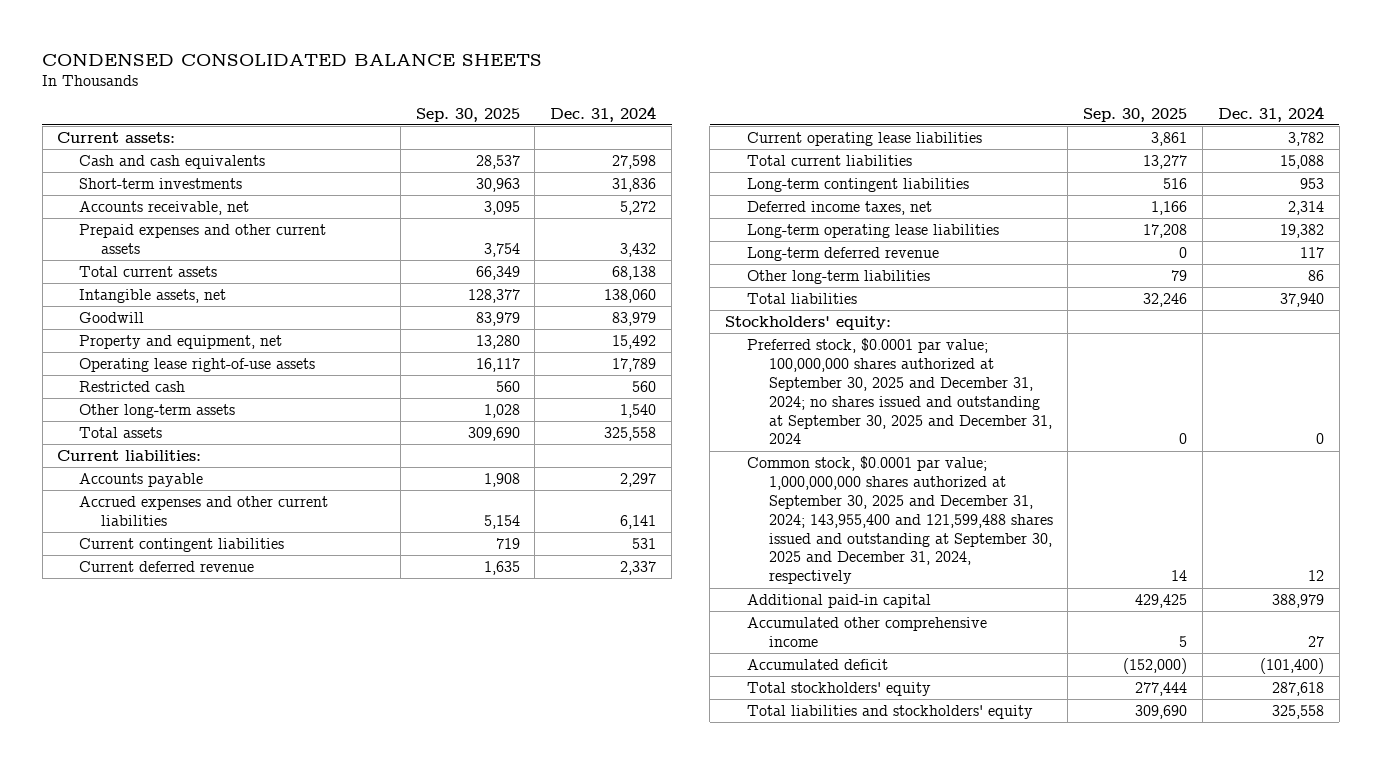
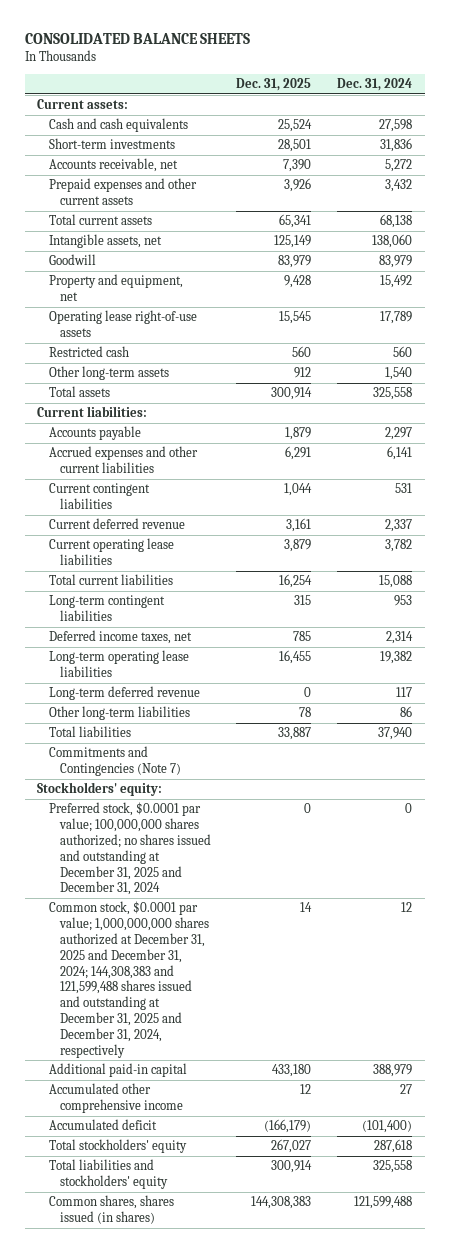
[42,52,543,66] CONDENSED CONSOLIDATED BALANCE SHEETS -> [24,33,250,45] CONSOLIDATED BALANCE SHEETS
[415,107,520,122] Sep. 30, 2025 -> none
none -> [236,77,312,91] Dec. 31, 2025
none -> [48,746,181,777] Commitments and Contingencies (Note 7)
[746,337,1052,445] Preferred stock, $0.0001 par value; 100,000,000 shares authorized at September 30, 2025 and December 31, 2024; no shares issued and outstanding at September 30, 2025 and December 31, 2024 -> [48,802,211,896] Preferred stock, $0.0001 par value; 100,000,000 shares authorized; no shares issued and outstanding at December 31, 2025 and December 31, 2024
[746,455,1053,585] Common stock, $0.0001 par value; 1,000,000,000 shares authorized at September 30, 2025 and December 31, 2024; 143,955,400 and 121,599,488 shares issued and outstanding at September 30, 2025 and December 31, 2024, respectively -> [48,901,209,1058] Common stock, $0.0001 par value; 1,000,000,000 shares authorized at December 31, 2025 and December 31, 2024; 144,308,383 and 121,599,488 shares issued and outstanding at December 31, 2025 and December 31, 2024, respectively
none -> [48,1195,174,1225] Common shares, shares issued (in shares)

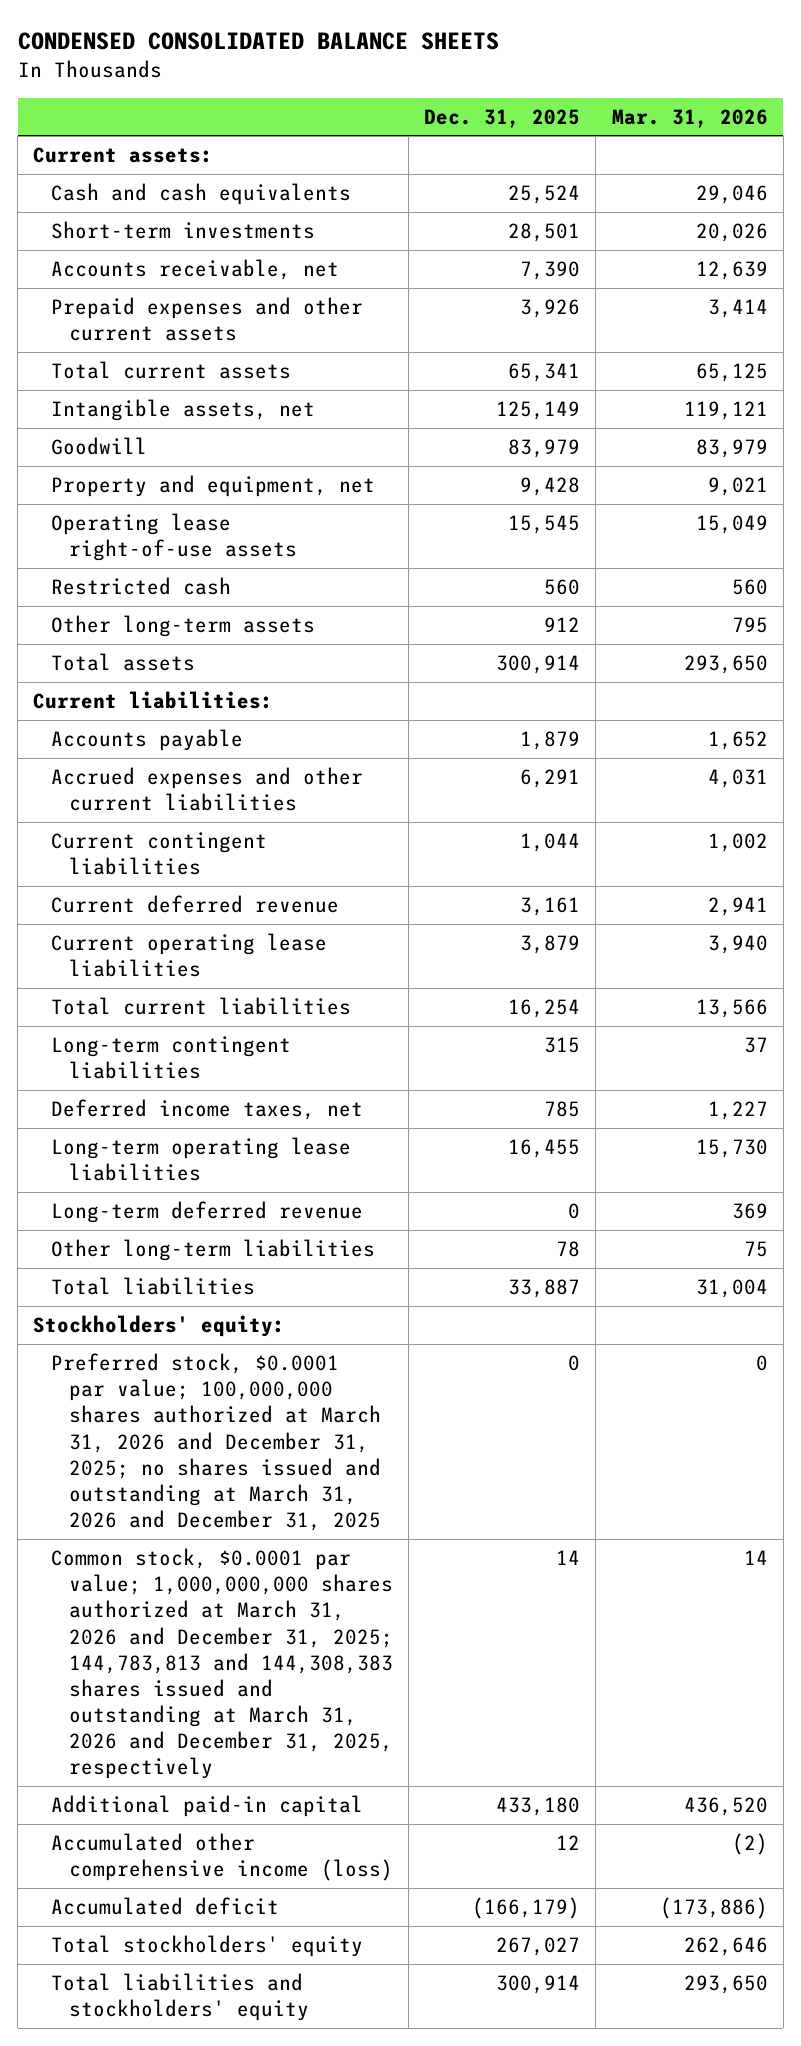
[24,33,250,45] CONSOLIDATED BALANCE SHEETS -> [17,32,499,51] CONDENSED CONSOLIDATED BALANCE SHEETS
[336,77,412,91] Dec. 31, 2024 -> none
none -> [611,108,768,128] Mar. 31, 2026
[48,746,181,777] Commitments and Contingencies (Note 7) -> none
[48,802,211,896] Preferred stock, $0.0001 par value; 100,000,000 shares authorized; no shares issued and outstanding at December 31, 2025 and December 31, 2024 -> [51,1353,381,1532] Preferred stock, $0.0001 par value; 100,000,000 shares authorized at March 31, 2026 and December 31, 2025; no shares issued and outstanding at March 31, 2026 and December 31, 2025
[48,901,209,1058] Common stock, $0.0001 par value; 1,000,000,000 shares authorized at December 31, 2025 and December 31, 2024; 144,308,383 and 121,599,488 shares issued and outstanding at December 31, 2025 and December 31, 2024, respectively -> [51,1548,393,1780] Common stock, $0.0001 par value; 1,000,000,000 shares authorized at March 31, 2026 and December 31, 2025; 144,783,813 and 144,308,383 shares issued and outstanding at March 31, 2026 and December 31, 2025, respectively
[48,1083,183,1114] Accumulated other comprehensive income -> [51,1833,393,1882] Accumulated other comprehensive income (loss)
[48,1195,174,1225] Common shares, shares issued (in shares) -> none

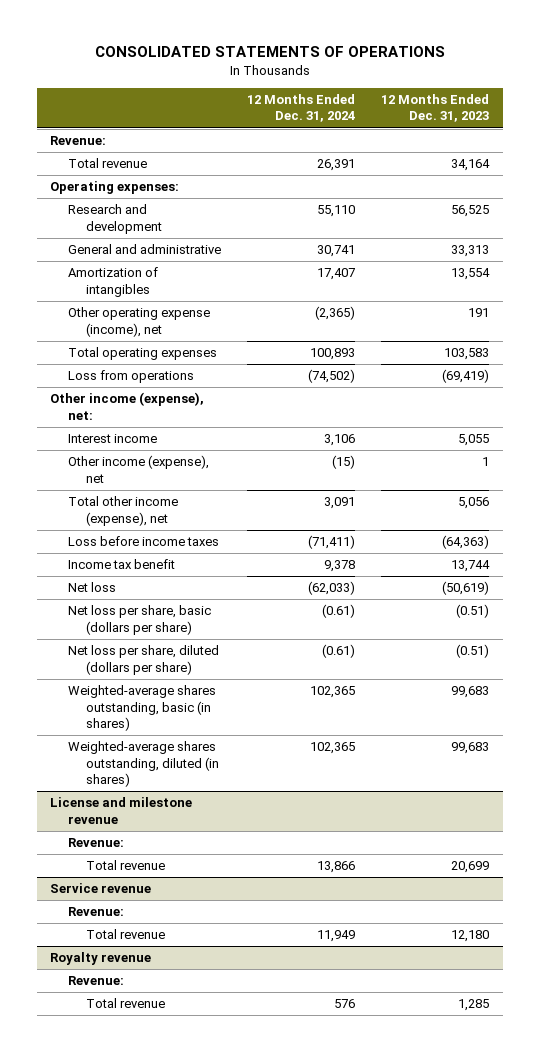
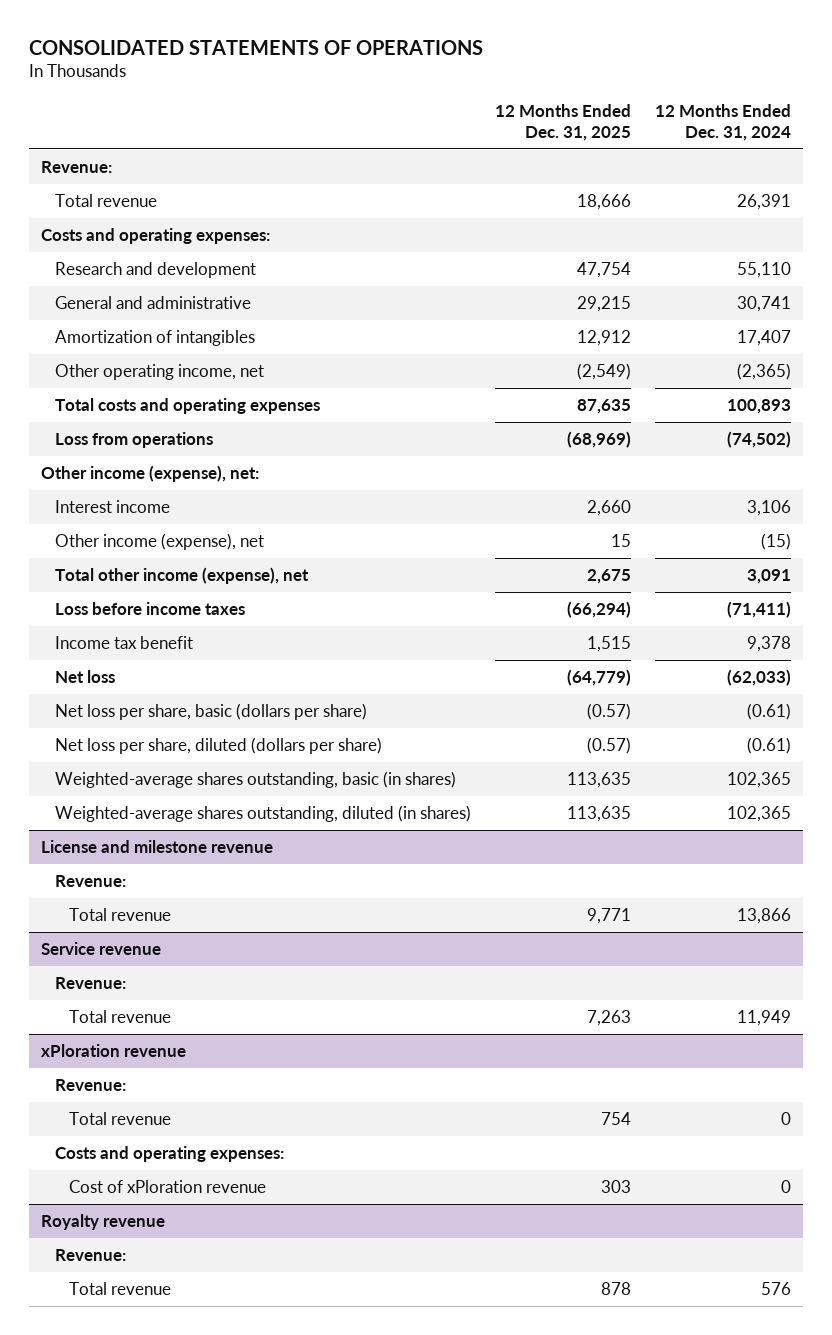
[381,94,490,123] 12 Months Ended Dec. 31, 2023 -> none
none -> [495,104,632,142] 12 Months Ended Dec. 31, 2025
[50,181,180,195] Operating expenses: -> [40,227,270,244] Costs and operating expenses:
[68,307,211,337] Other operating expense (income), net -> [54,363,264,380] Other operating income, net
[68,347,218,361] Total operating expenses -> [54,397,320,414] Total costs and operating expenses
none -> [40,1043,186,1057] xPloration revenue
none -> [54,1078,126,1091] Revenue:
none -> [68,1111,171,1125] Total revenue
none -> [54,1145,284,1162] Costs and operating expenses:
none -> [68,1179,266,1193] Cost of xPloration revenue

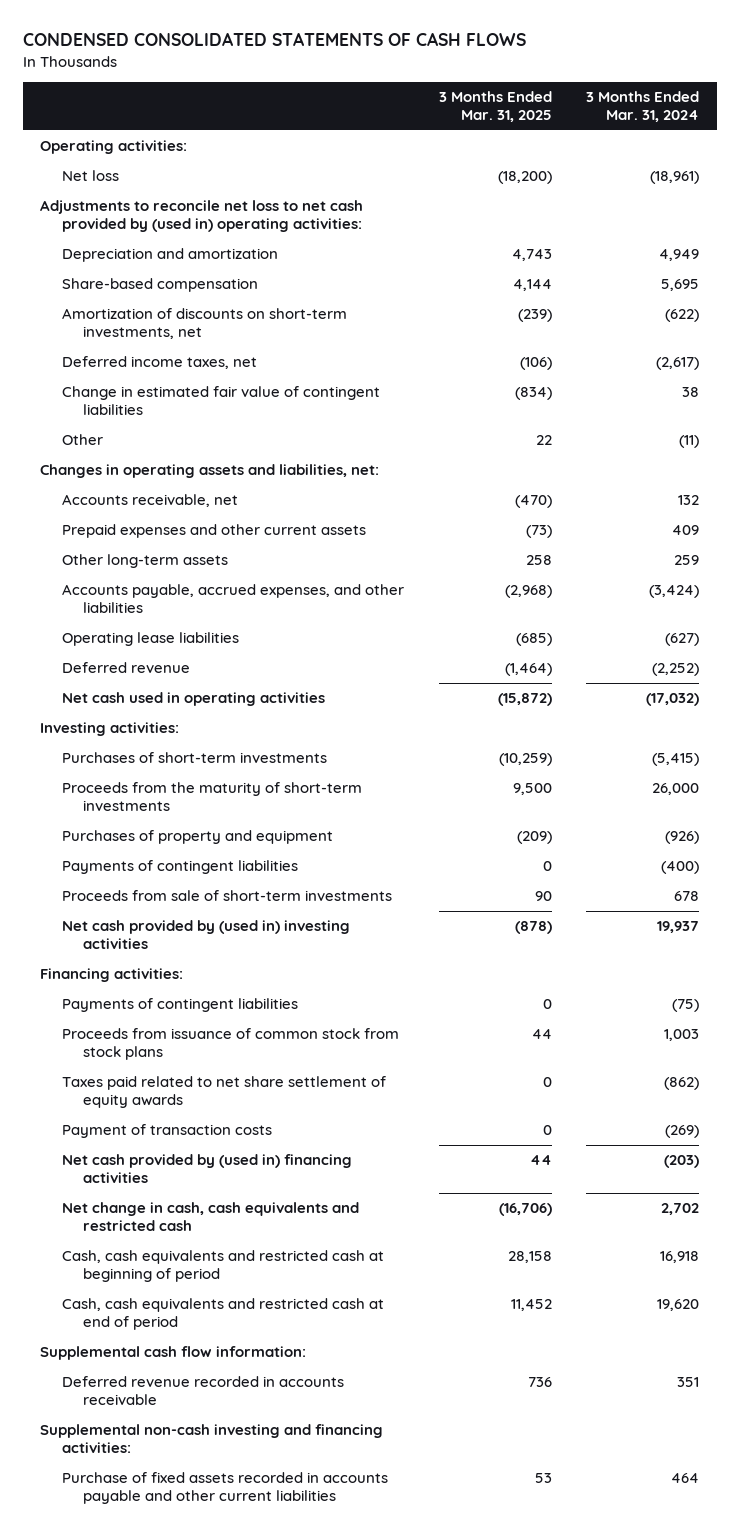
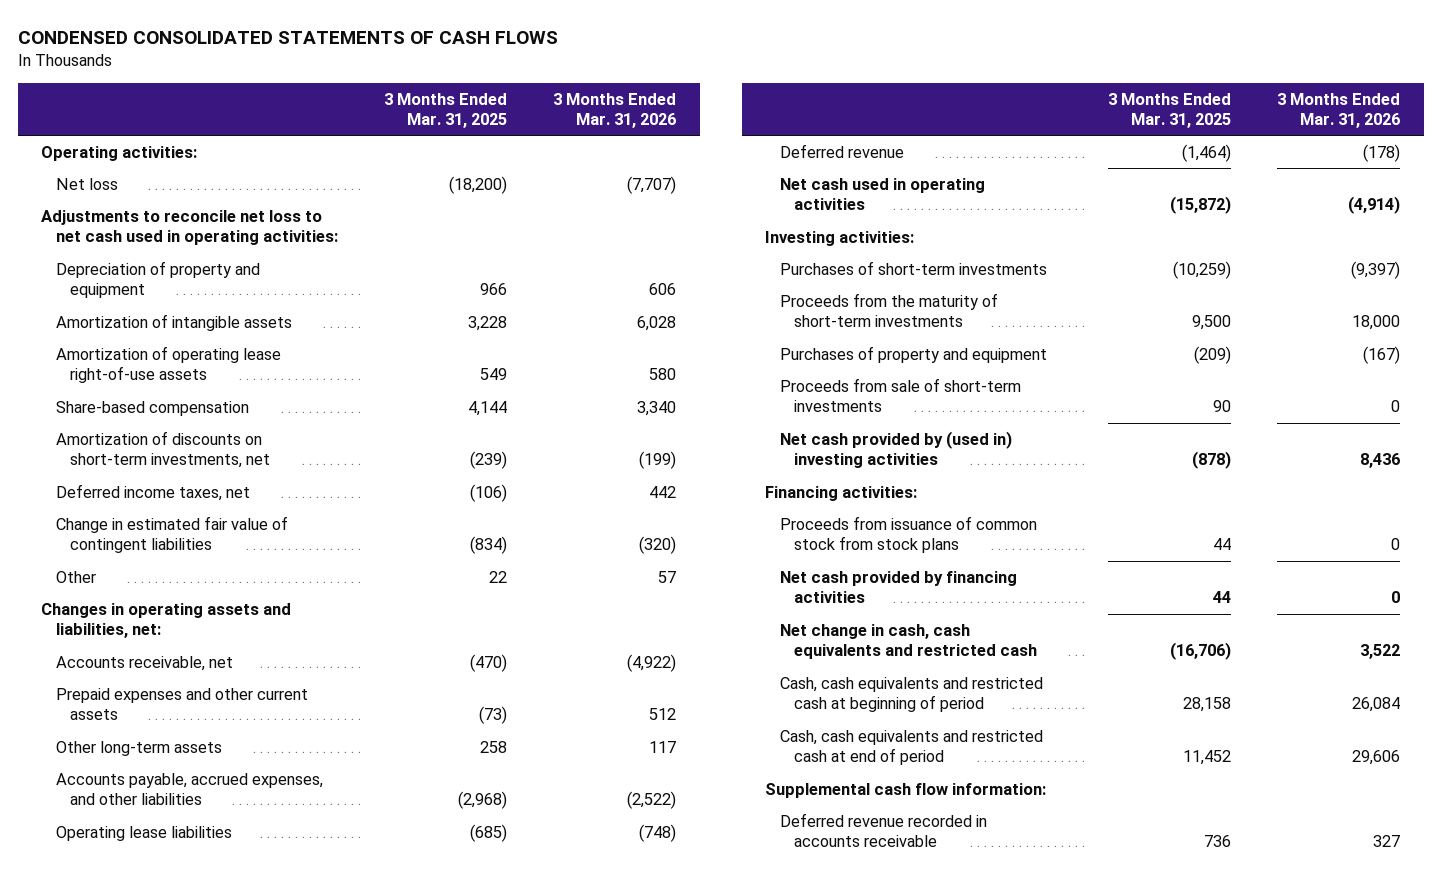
[586,91,700,123] 3 Months Ended Mar. 31, 2024 -> none
none -> [553,92,677,129] 3 Months Ended Mar. 31, 2026
[61,248,278,263] Depreciation and amortization -> none
[40,200,364,233] Adjustments to reconcile net loss to net cash provided by (used in) operating activities: -> [40,210,338,246] Adjustments to reconcile net loss to net cash used in operating activities:
none -> [55,261,260,299] Depreciation of property and equipment
none -> [55,314,292,332] Amortization of intangible assets
none -> [55,346,281,384] Amortization of operating lease right-of-use assets
[61,860,298,875] Payments of contingent liabilities -> none
[61,998,298,1013] Payments of contingent liabilities -> none
[61,1076,386,1109] Taxes paid related to net share settlement of equity awards -> none
[61,1124,272,1139] Payment of transaction costs -> none
[61,1154,352,1184] Net cash provided by (used in) financing activities -> [779,571,1017,604] Net cash provided by financing activities
[40,1424,384,1454] Supplemental non-cash investing and financing activities: -> none
[61,1472,388,1505] Purchase of fixed assets recorded in accounts payable and other current liabilities -> none

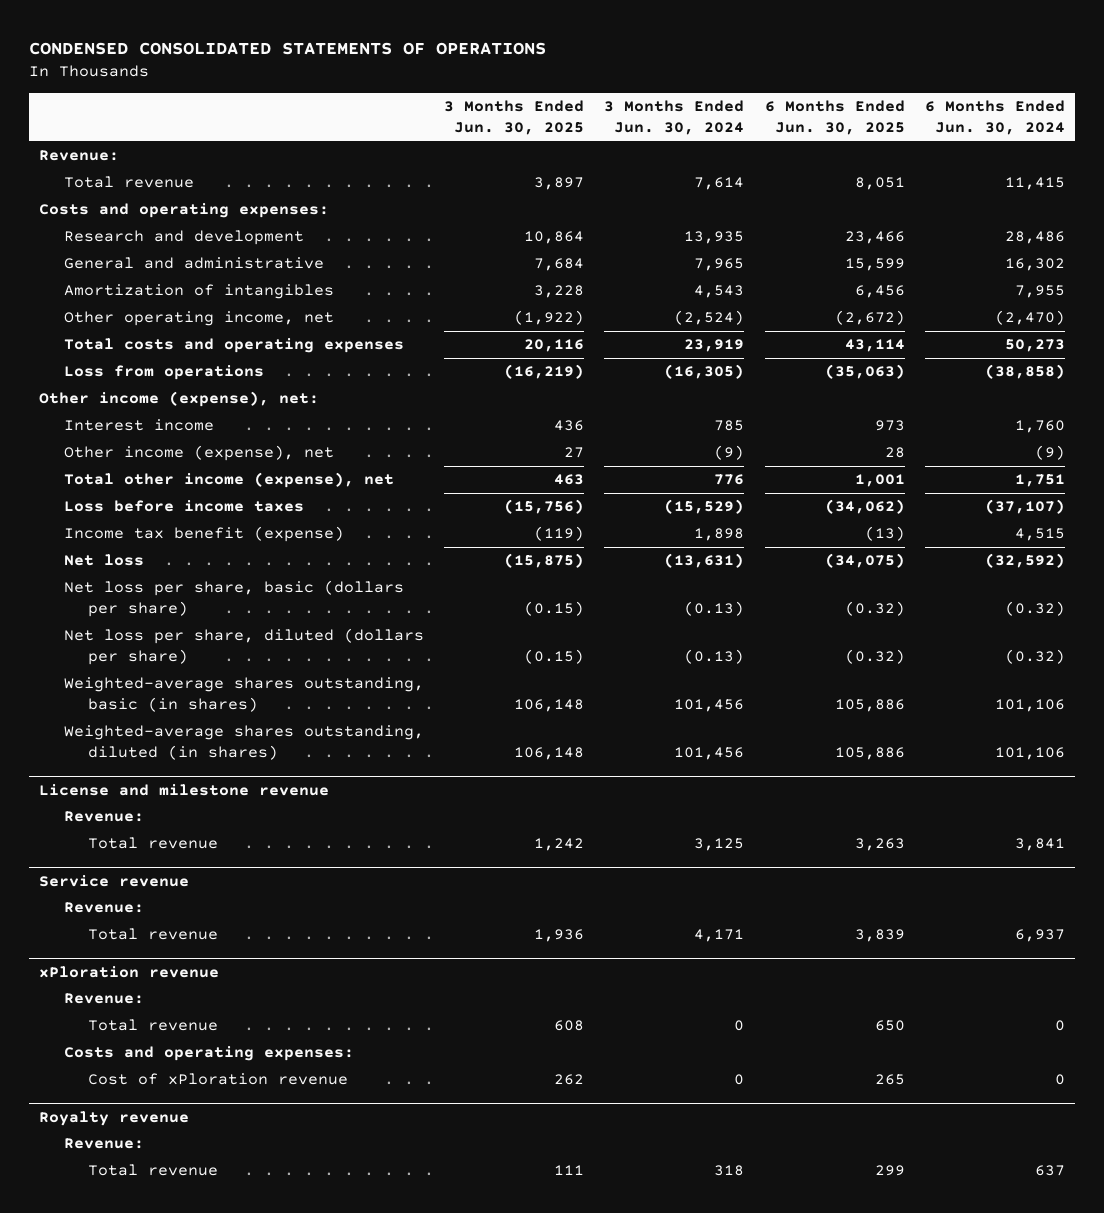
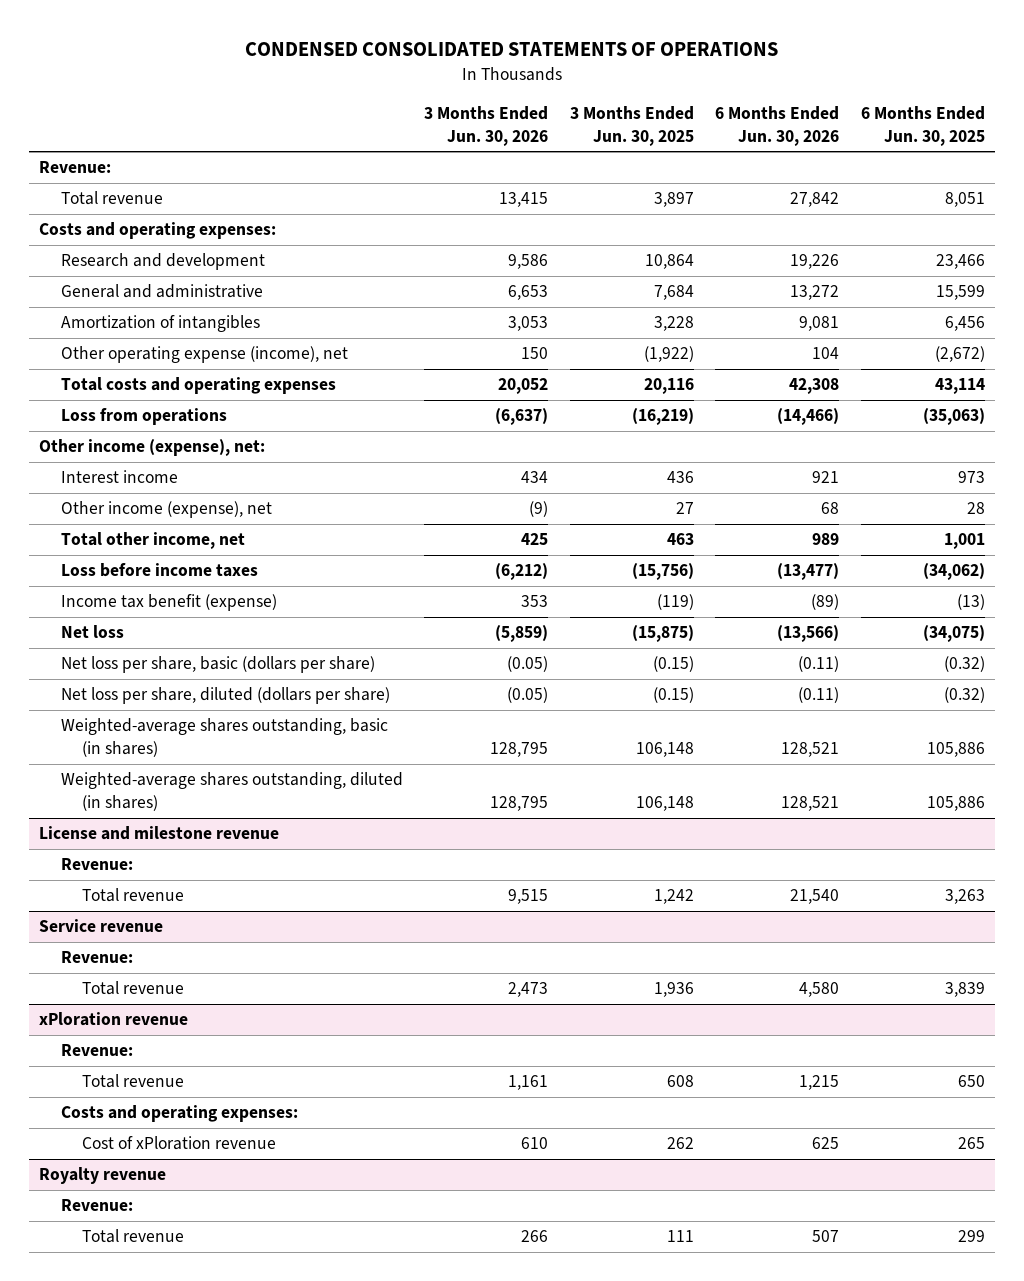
[604,100,745,135] 3 Months Ended Jun. 30, 2024 -> none
[924,100,1065,135] 6 Months Ended Jun. 30, 2024 -> none
none -> [424,106,549,146] 3 Months Ended Jun. 30, 2026
none -> [715,106,840,146] 6 Months Ended Jun. 30, 2026
[63,311,334,327] Other operating income, net -> [60,346,348,364] Other operating expense (income), net
[63,472,394,489] Total other income (expense), net -> [60,532,245,550] Total other income, net

